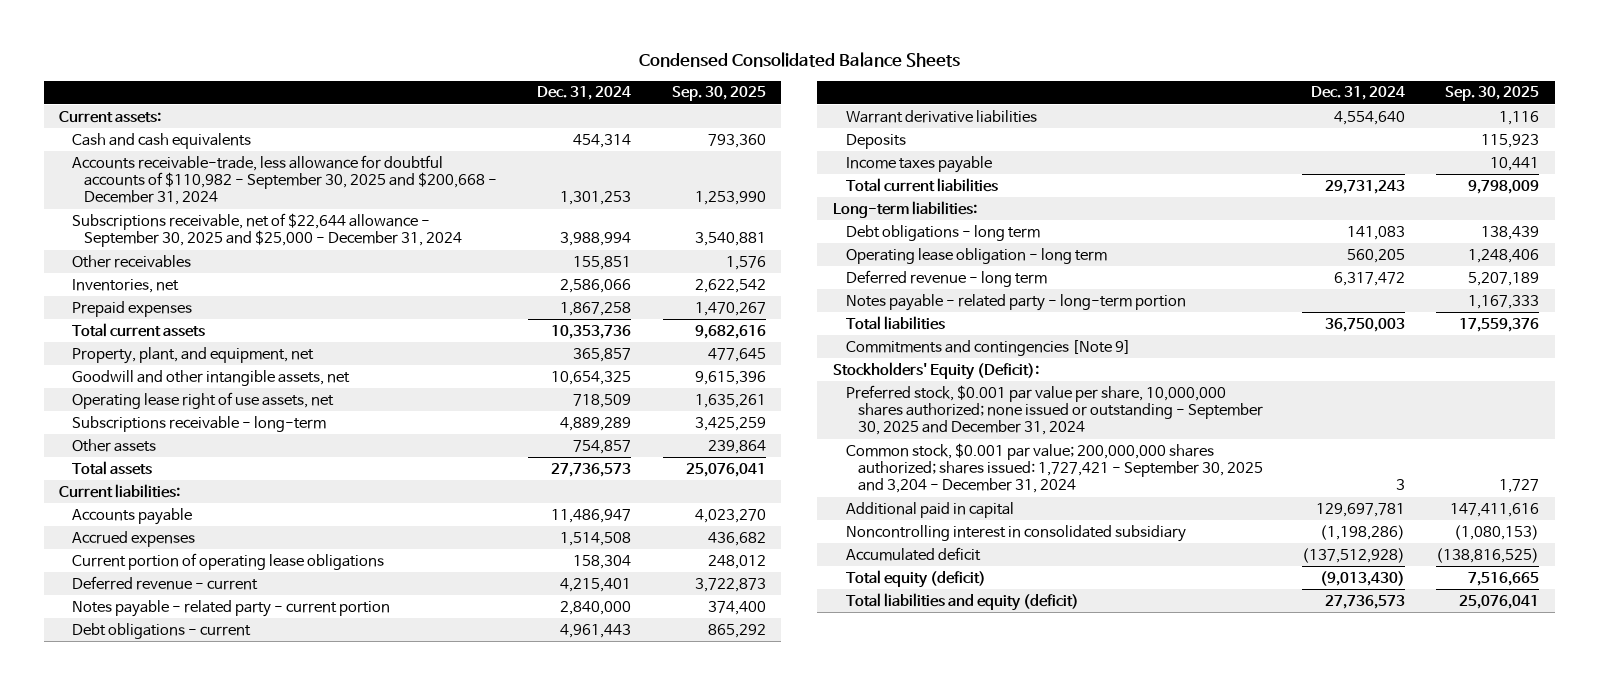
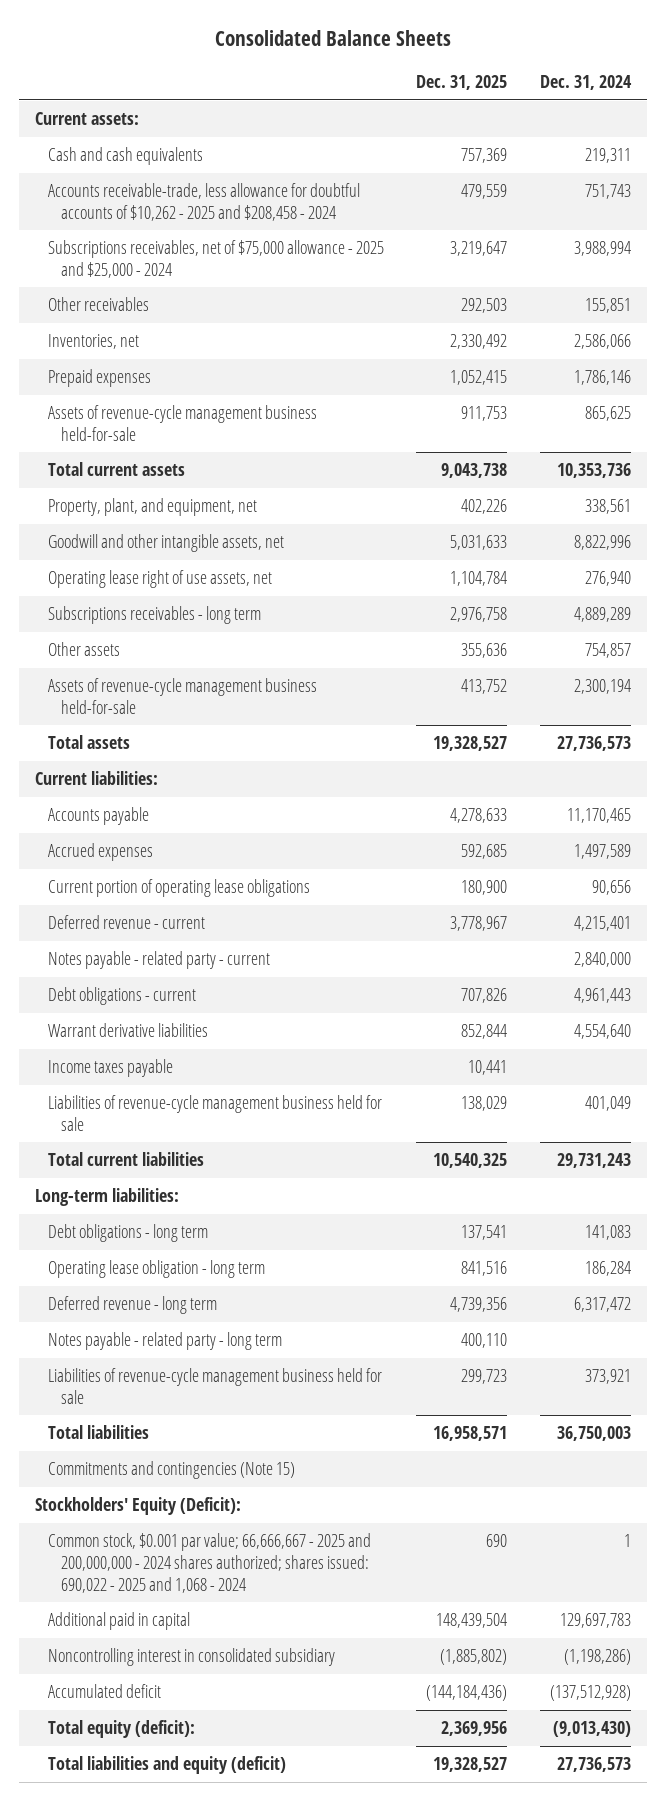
[639,52,961,68] Condensed Consolidated Balance Sheets -> [214,30,451,47] Consolidated Balance Sheets
[671,86,766,102] Sep. 30, 2025 -> none
none -> [416,75,508,91] Dec. 31, 2025
[573,133,632,148] 454,314 -> [584,148,631,164] 219,311
[71,154,498,206] Accounts receivable-trade, less allowance for doubtful accounts of $110,982 - September 30, 2025 and $200,668 - December 31, 2024 -> [47,183,360,221] Accounts receivable-trade, less allowance for doubtful accounts of $10,262 - 2025 and $208,458 - 2024
[560,191,632,206] 1,301,253 -> [584,184,631,200] 751,743
[71,212,463,248] Subscriptions receivable, net of $22,644 allowance - September 30, 2025 and $25,000 - December 31, 2024 -> [47,240,384,278] Subscriptions receivables, net of $75,000 allowance - 2025 and $25,000 - 2024
[560,301,632,316] 1,867,258 -> [573,370,631,386] 1,786,146
none -> [47,405,317,441] Assets of revenue-cycle management business held-for-sale
[573,347,632,362] 365,857 -> [584,499,631,515] 338,561
[551,370,632,385] 10,654,325 -> [573,535,631,551] 8,822,996
[573,393,632,408] 718,509 -> [584,571,631,587] 276,940
[71,415,326,432] Subscriptions receivable - long-term -> [47,606,261,625] Subscriptions receivables - long term
none -> [47,678,317,714] Assets of revenue-cycle management business held-for-sale
[551,508,632,523] 11,486,947 -> [566,808,631,824] 11,170,465
[560,531,632,546] 1,514,508 -> [573,844,631,860] 1,497,589
[573,554,632,569] 158,304 -> [591,880,631,896] 90,656
[71,599,390,617] Notes payable - related party - current portion -> [47,951,270,970] Notes payable - related party - current
[845,133,906,149] Deposits -> none
none -> [47,1095,382,1131] Liabilities of revenue-cycle management business held for sale
[1347,248,1406,263] 560,205 -> [584,1261,631,1277] 186,284
[845,293,1186,311] Notes payable - related party - long-term portion -> [47,1332,282,1351] Notes payable - related party - long term
none -> [47,1368,382,1404] Liabilities of revenue-cycle management business held for sale
[845,339,1131,356] Commitments and contingencies [Note 9] -> [47,1461,295,1480] Commitments and contingencies (Note 15)
[845,384,1263,436] Preferred stock, $0.001 par value per share, 10,000,000 shares authorized; none issued or outstanding - September 30, 2025 and December 31, 2024 -> none
[845,442,1263,494] Common stock, $0.001 par value; 200,000,000 shares authorized; shares issued: 1,727,421 - September 30, 2025 and 3,204 - December 31, 2024 -> [47,1533,371,1593] Common stock, $0.001 par value; 66,666,667 - 2025 and 200,000,000 - 2024 shares authorized; shares issued: 690,022 - 2025 and 1,068 - 2024
[1396,479,1406,491] 3 -> [623,1534,631,1548] 1
[1316,502,1406,517] 129,697,781 -> [559,1613,631,1629] 129,697,783
[845,569,986,588] Total equity (deficit) -> [47,1720,195,1739] Total equity (deficit):

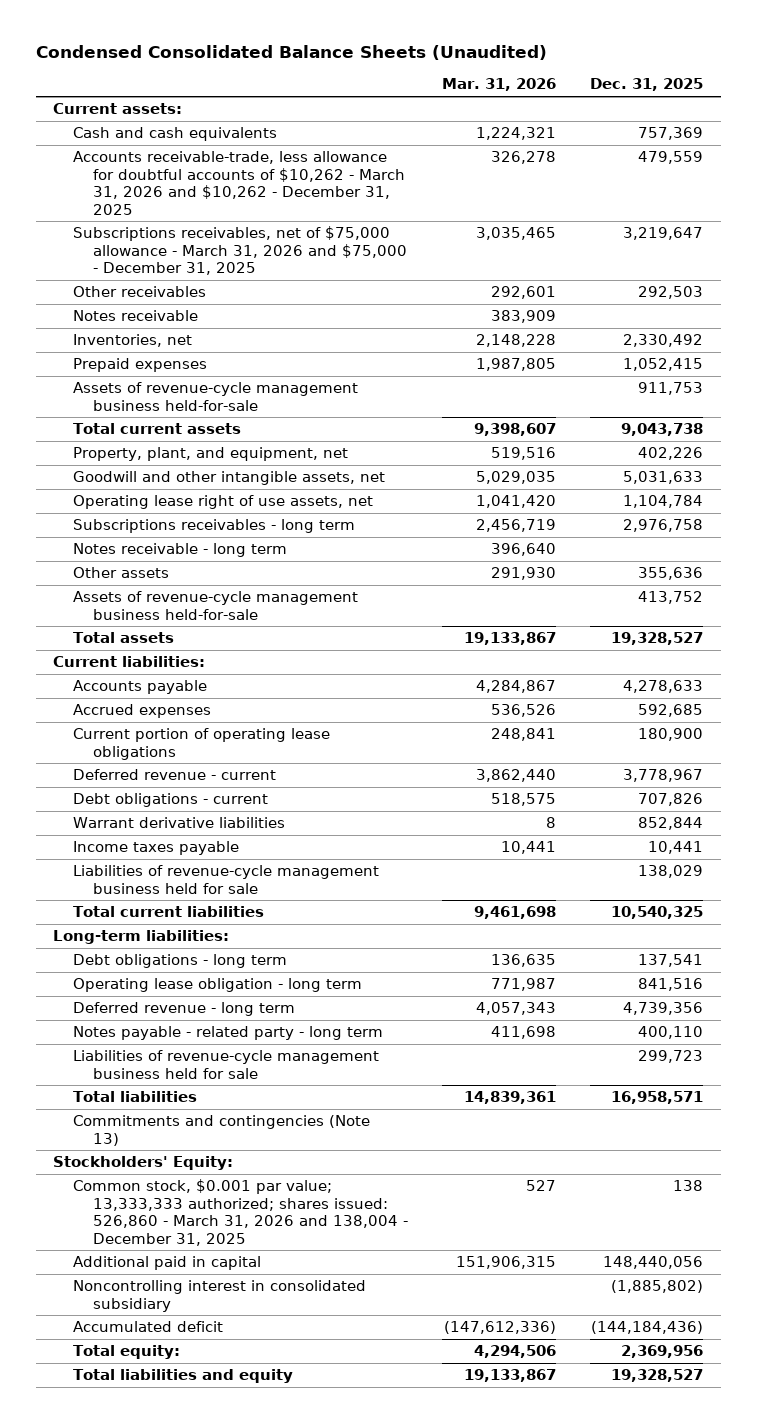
[214,30,451,47] Consolidated Balance Sheets -> [35,45,547,61] Condensed Consolidated Balance Sheets (Unaudited)
[539,75,632,91] Dec. 31, 2024 -> none
none -> [442,78,557,92] Mar. 31, 2026
[47,183,360,221] Accounts receivable-trade, less allowance for doubtful accounts of $10,262 - 2025 and $208,458 - 2024 -> [72,151,405,215] Accounts receivable-trade, less allowance for doubtful accounts of $10,262 - March 31, 2026 and $10,262 - December 31, 2025
[47,240,384,278] Subscriptions receivables, net of $75,000 allowance - 2025 and $25,000 - 2024 -> [72,226,407,276] Subscriptions receivables, net of $75,000 allowance - March 31, 2026 and $75,000 - December 31, 2025
none -> [72,310,198,322] Notes receivable
none -> [72,543,287,558] Notes receivable - long term
[47,951,270,970] Notes payable - related party - current -> none
[47,1461,295,1480] Commitments and contingencies (Note 15) -> [72,1115,370,1146] Commitments and contingencies (Note 13)
[34,1497,241,1516] Stockholders' Equity (Deficit): -> [53,1156,234,1171] Stockholders' Equity:
[47,1533,371,1593] Common stock, $0.001 par value; 66,666,667 - 2025 and 200,000,000 - 2024 shares authorized; shares issued: 690,022 - 2025 and 1,068 - 2024 -> [72,1179,408,1246] Common stock, $0.001 par value; 13,333,333 authorized; shares issued: 526,860 - March 31, 2026 and 138,004 - December 31, 2025
[486,1534,508,1548] 690 -> [673,1180,704,1192] 138
[436,1613,508,1629] 148,439,504 -> [603,1256,704,1270] 148,440,056
[47,1720,195,1739] Total equity (deficit): -> [72,1345,180,1360] Total equity:
[47,1756,286,1775] Total liabilities and equity (deficit) -> [72,1369,293,1384] Total liabilities and equity

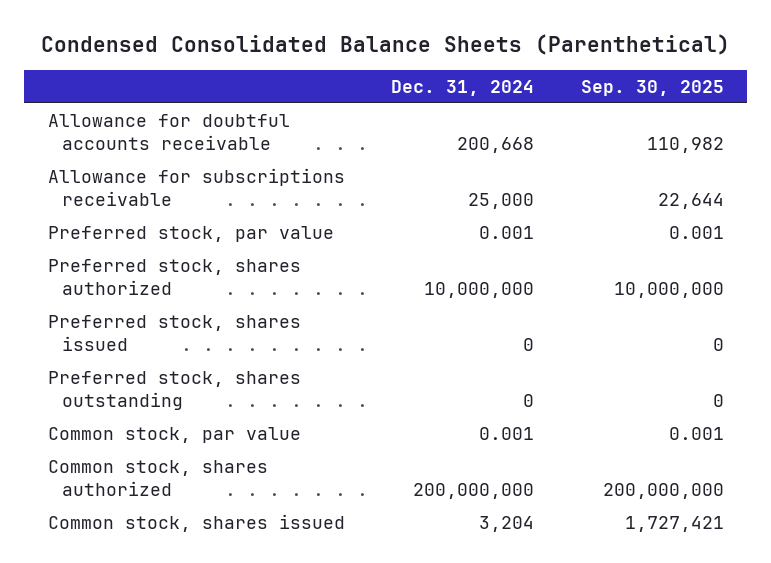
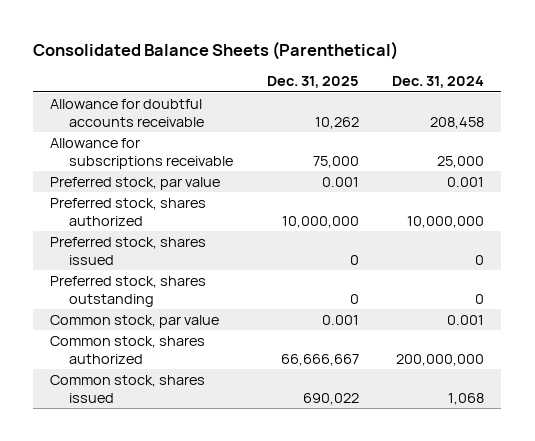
[40,34,730,56] Condensed Consolidated Balance Sheets (Parenthetical) -> [33,40,399,60] Consolidated Balance Sheets (Parenthetical)
[580,79,724,96] Sep. 30, 2025 -> none
none -> [266,76,359,89] Dec. 31, 2025
[457,137,535,154] 200,668 -> [430,116,485,129] 208,458
[479,515,535,532] 3,204 -> [448,392,485,405] 1,068

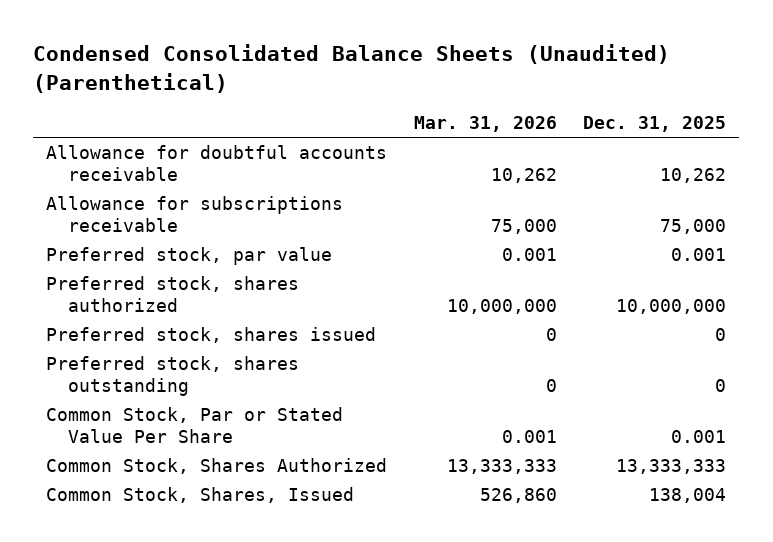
[33,40,399,60] Consolidated Balance Sheets (Parenthetical) -> [33,44,671,93] Condensed Consolidated Balance Sheets (Unaudited) (Parenthetical)
[392,76,485,89] Dec. 31, 2024 -> none
none -> [413,116,557,133] Mar. 31, 2026
[50,314,220,328] Common stock, par value -> [46,407,344,444] Common Stock, Par or Stated Value Per Share
[50,335,206,364] Common stock, shares authorized -> [46,458,388,475] Common Stock, Shares Authorized
[280,353,359,366] 66,666,667 -> [616,459,727,475] 13,333,333
[50,374,206,403] Common stock, shares issued -> [46,487,355,504] Common Stock, Shares, Issued
[302,392,359,405] 690,022 -> [649,488,727,504] 138,004

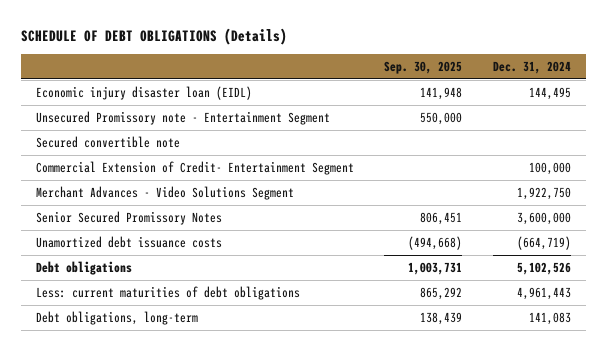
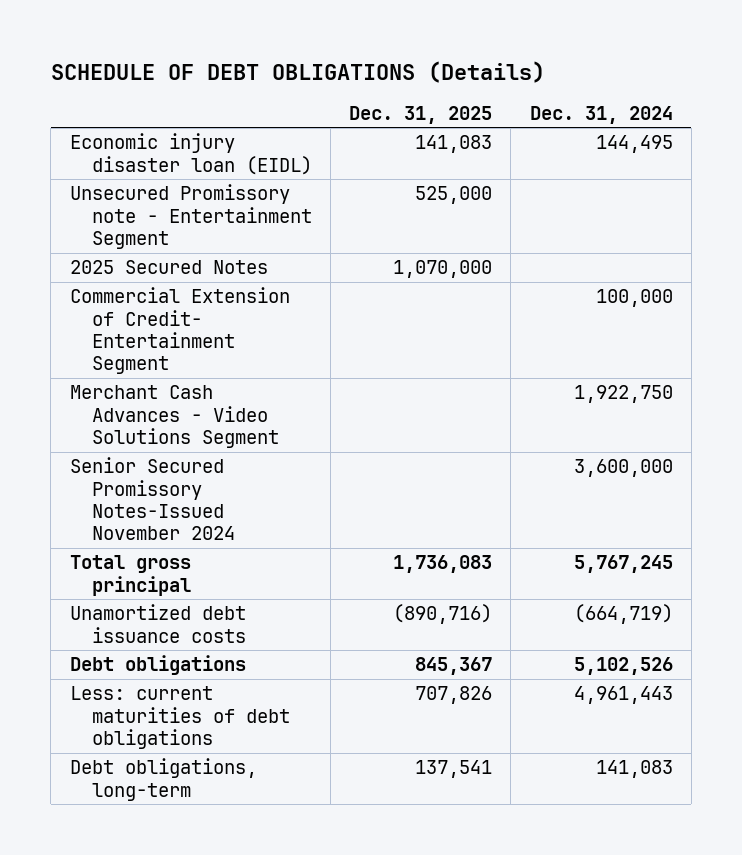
[384,61,463,75] Sep. 30, 2025 -> none
none -> [349,105,493,124] Dec. 31, 2025
[36,135,181,148] Secured convertible note -> [69,260,268,275] 2025 Secured Notes
[36,185,295,200] Merchant Advances - Video Solutions Segment -> [69,385,279,449] Merchant Cash Advances - Video Solutions Segment
[36,210,223,225] Senior Secured Promissory Notes -> [69,457,235,541] Senior Secured Promissory Notes-Issued November 2024
none -> [69,555,191,596] Total gross principal

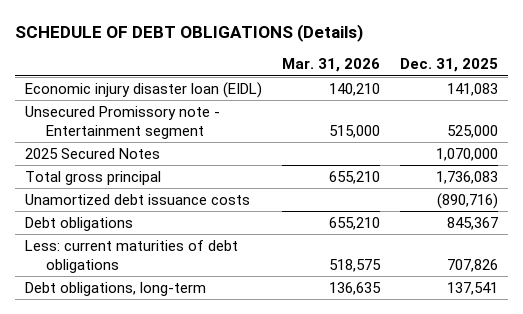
[529,105,673,124] Dec. 31, 2024 -> none
none -> [281,58,380,73] Mar. 31, 2026
[69,184,312,250] Unsecured Promissory note - Entertainment Segment -> [24,105,220,139] Unsecured Promissory note - Entertainment segment
[69,287,290,375] Commercial Extension of Credit- Entertainment Segment -> none
[69,385,279,449] Merchant Cash Advances - Video Solutions Segment -> none
[69,457,235,541] Senior Secured Promissory Notes-Issued November 2024 -> none

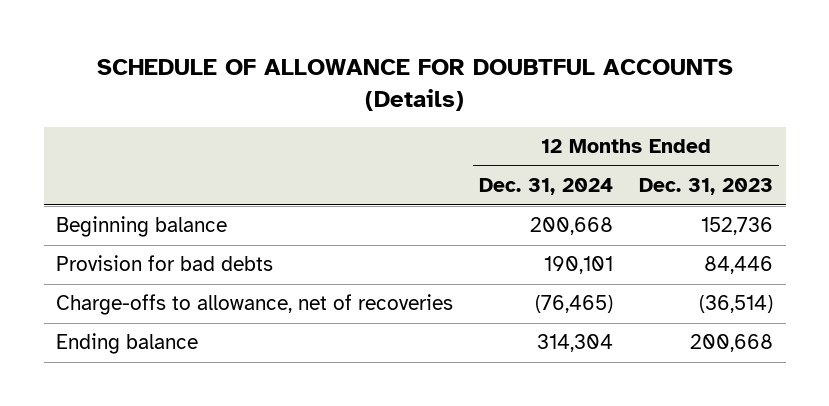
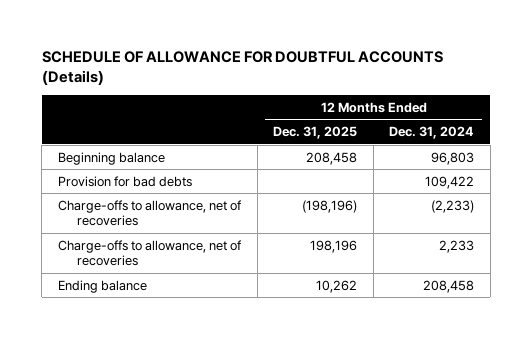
[638,178,773,196] Dec. 31, 2023 -> none
none -> [273,126,358,140] Dec. 31, 2025
[530,217,614,236] 200,668 -> [431,151,475,165] 96,803
[544,256,614,275] 190,101 -> [425,175,475,189] 109,422
[535,295,614,314] (76,465) -> [431,199,475,213] (2,233)
none -> [57,239,242,267] Charge-offs to allowance, net of recoveries
[537,334,614,353] 314,304 -> [423,279,475,293] 208,458

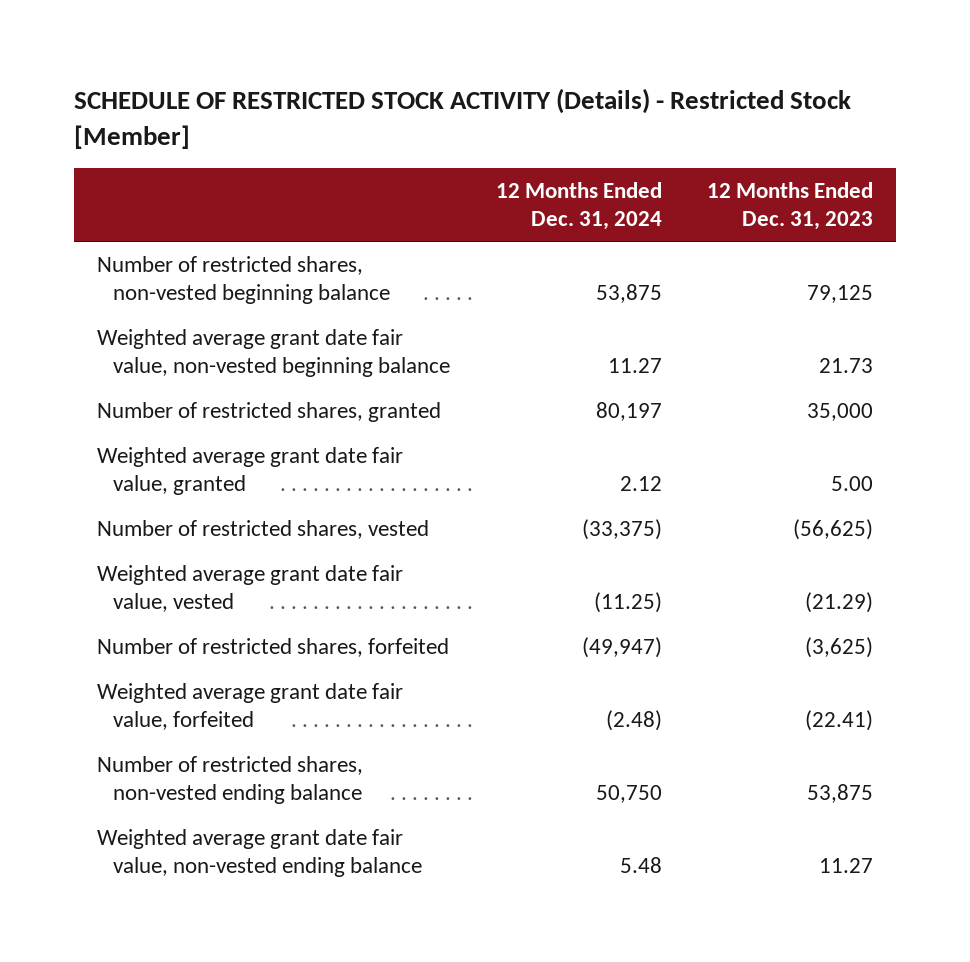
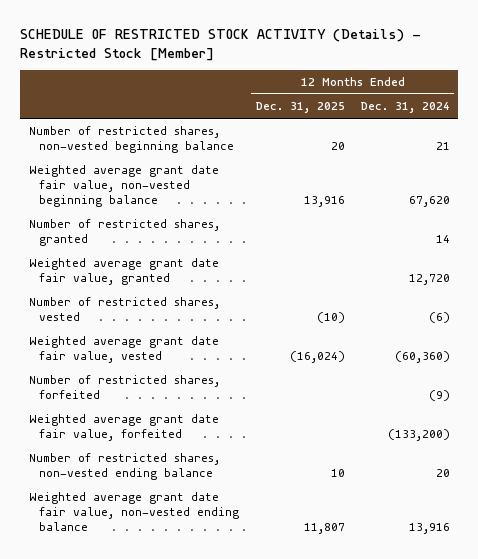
[707,182,874,231] 12 Months Ended Dec. 31, 2023 -> none
none -> [255,102,345,114] Dec. 31, 2025
[595,283,662,303] 53,875 -> [435,142,450,151] 21
[607,357,662,373] 11.27 -> [408,196,450,208] 67,620
[595,401,662,421] 80,197 -> [435,235,450,244] 14
[619,475,662,491] 2.12 -> [408,274,450,286] 12,720
[581,518,662,540] (33,375) -> [428,312,450,324] (6)
[593,591,662,613] (11.25) -> [394,351,450,364] (60,360)
[581,636,662,658] (49,947) -> [428,390,450,402] (9)
[605,709,662,731] (2.48) -> [387,429,450,442] (133,200)
[595,784,662,803] 50,750 -> [435,469,450,478] 20
[619,856,662,873] 5.48 -> [408,523,450,535] 13,916

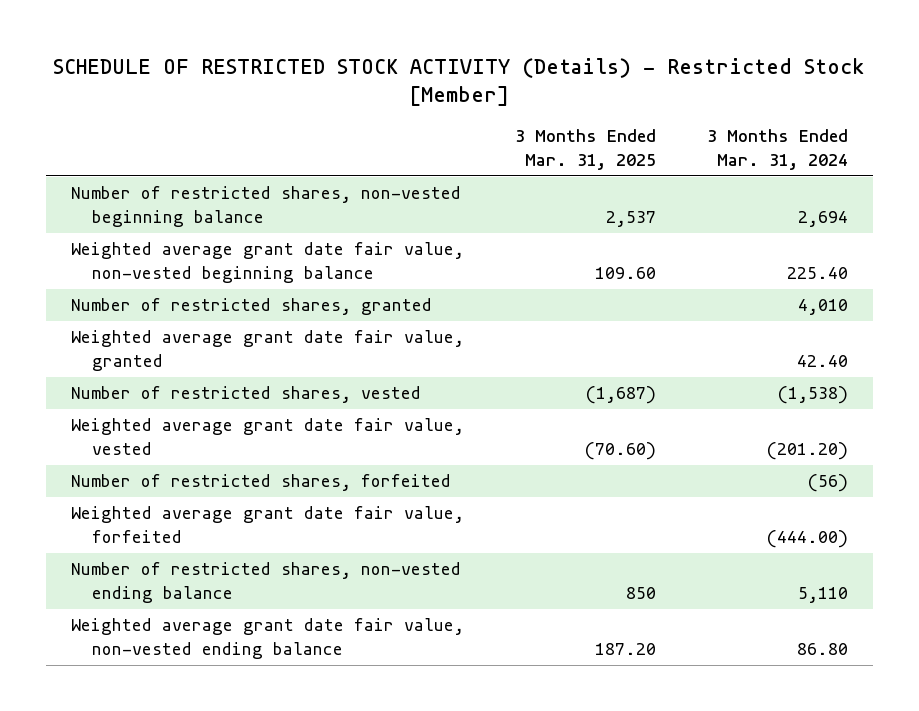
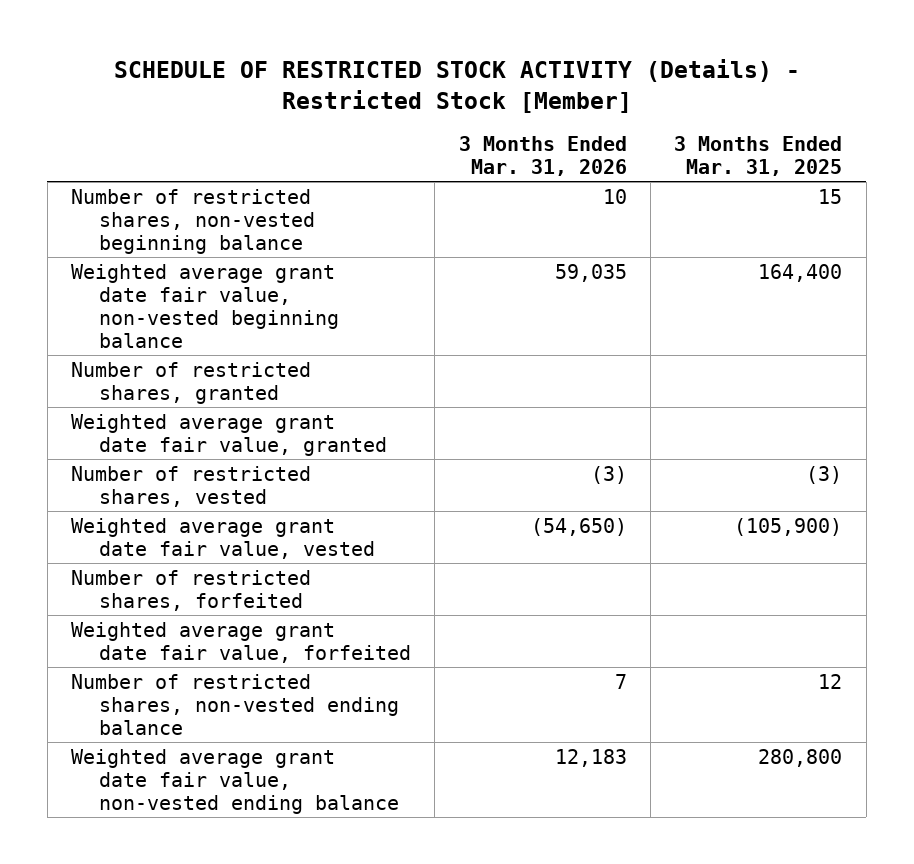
[706,129,848,170] 3 Months Ended Mar. 31, 2024 -> none
none -> [458,135,627,177] 3 Months Ended Mar. 31, 2026
[605,210,656,227] 2,537 -> [818,188,843,204] 15
[594,266,656,279] 109.60 -> [758,263,843,282] 164,400
[585,386,656,405] (1,687) -> [806,465,843,484] (3)
[584,441,656,460] (70.60) -> [734,517,843,536] (105,900)
[625,586,656,599] 850 -> [818,673,843,689] 12
[594,642,656,655] 187.20 -> [758,748,843,767] 280,800

